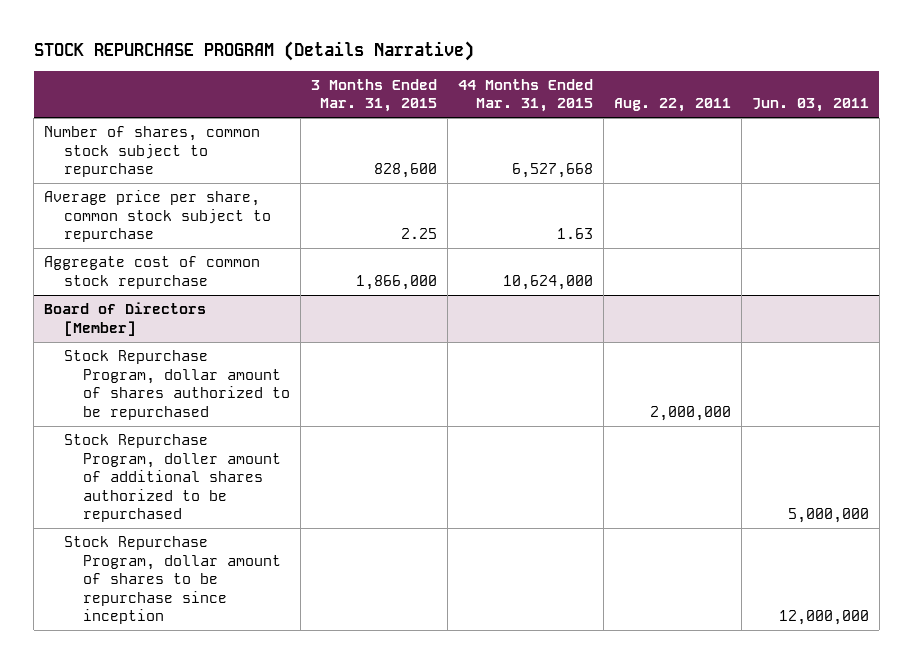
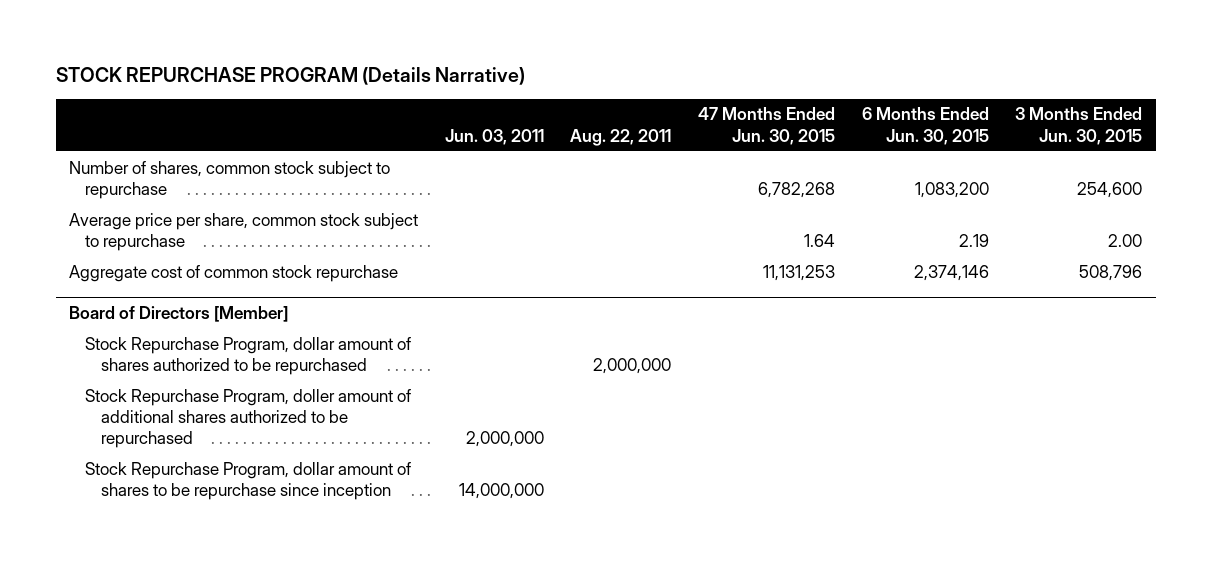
[310,78,437,113] 3 Months Ended Mar. 31, 2015 -> none
[457,78,593,113] 44 Months Ended Mar. 31, 2015 -> none
none -> [697,107,835,145] 47 Months Ended Jun. 30, 2015
none -> [861,107,989,145] 6 Months Ended Jun. 30, 2015
none -> [1015,107,1143,145] 3 Months Ended Jun. 30, 2015
[787,508,869,524] 5,000,000 -> [465,431,544,448] 2,000,000
[778,610,869,626] 12,000,000 -> [458,482,544,499] 14,000,000

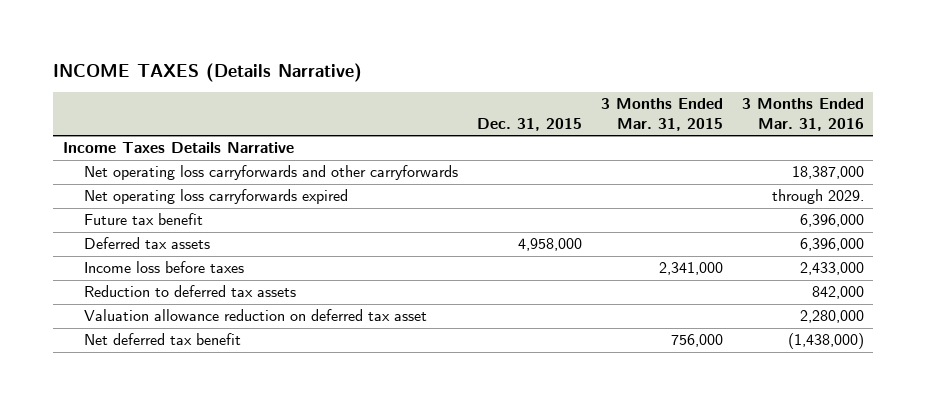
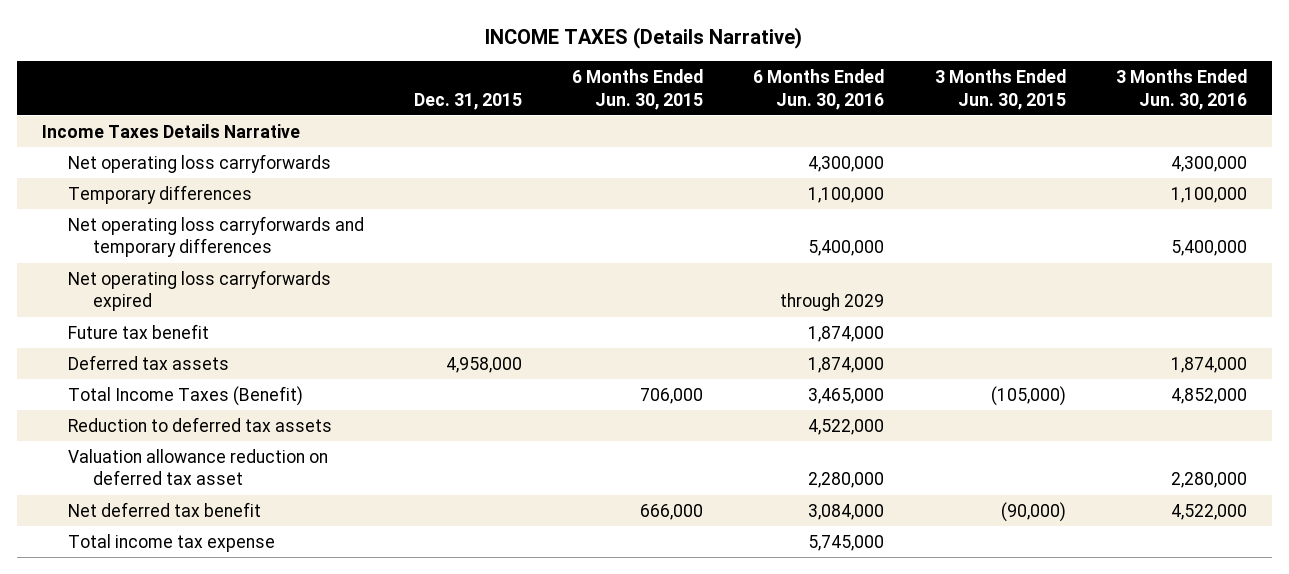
[600,98,723,131] 3 Months Ended Mar. 31, 2015 -> none
[741,98,864,131] 3 Months Ended Mar. 31, 2016 -> none
none -> [572,69,704,110] 6 Months Ended Jun. 30, 2015
none -> [753,69,885,110] 6 Months Ended Jun. 30, 2016
none -> [934,69,1066,110] 3 Months Ended Jun. 30, 2015
none -> [1115,69,1247,110] 3 Months Ended Jun. 30, 2016
none -> [67,153,331,173] Net operating loss carryforwards
none -> [67,184,252,204] Temporary differences
[84,165,459,181] Net operating loss carryforwards and other carryforwards -> [67,215,364,258] Net operating loss carryforwards and temporary differences
[84,261,245,274] Income loss before taxes -> none
none -> [67,385,303,406] Total Income Taxes (Benefit)
none -> [67,533,275,552] Total income tax expense

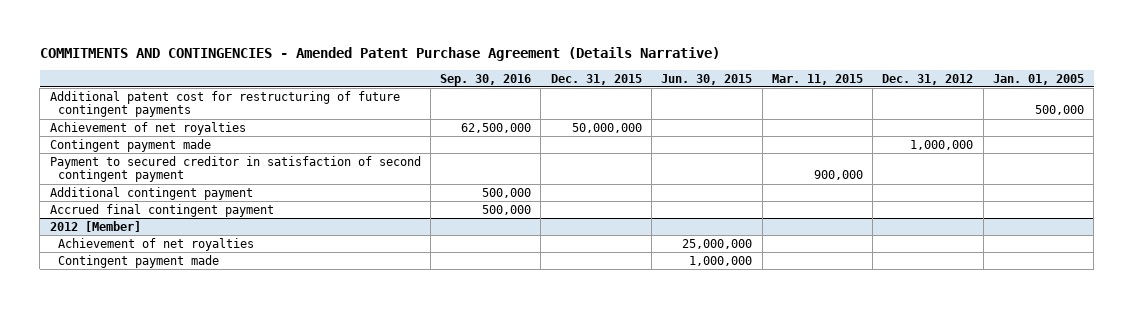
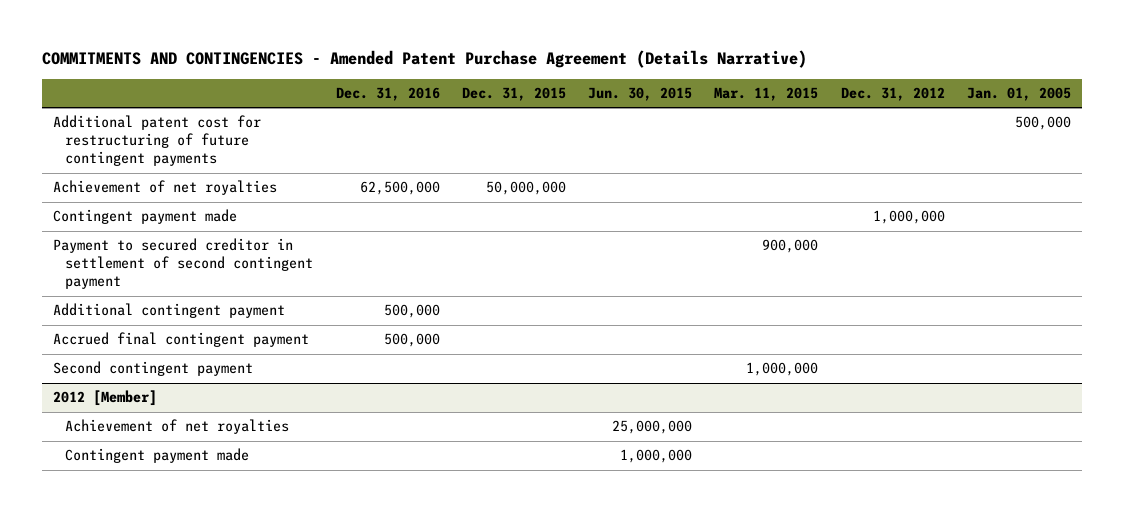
[440,73,532,86] Sep. 30, 2016 -> none
none -> [335,87,440,102] Dec. 31, 2016
[49,155,421,183] Payment to secured creditor in satisfaction of second contingent payment -> [53,238,314,290] Payment to secured creditor in settlement of second contingent payment
none -> [53,361,254,377] Second contingent payment

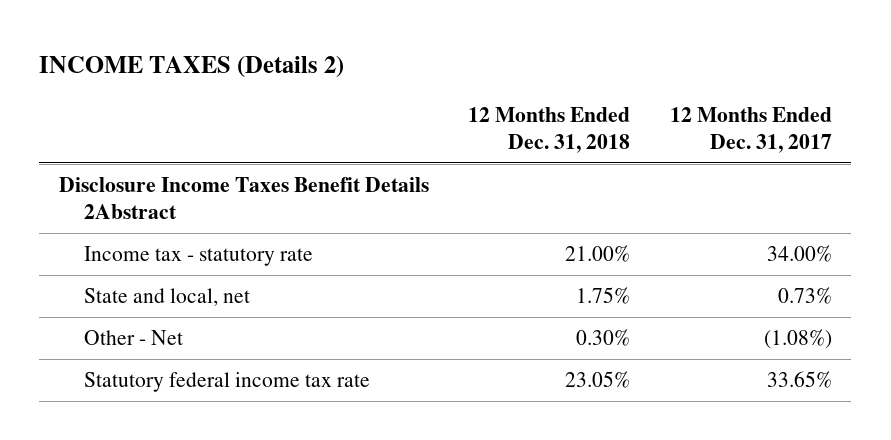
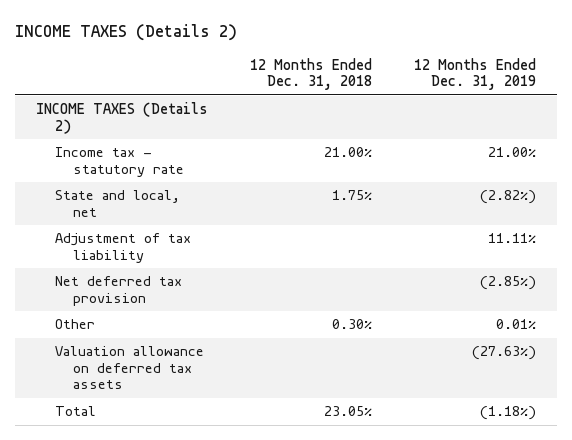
[669,106,832,153] 12 Months Ended Dec. 31, 2017 -> none
none -> [413,57,536,91] 12 Months Ended Dec. 31, 2019
[59,176,430,219] Disclosure Income Taxes Benefit Details 2Abstract -> none
none -> [35,102,208,134] INCOME TAXES (Details 2)
none -> [54,233,191,263] Adjustment of tax liability
none -> [54,276,182,306] Net deferred tax provision
[84,329,184,345] Other - Net -> [54,319,95,330] Other
none -> [54,346,204,390] Valuation allowance on deferred tax assets
[84,371,371,392] Statutory federal income tax rate -> [54,406,96,417] Total

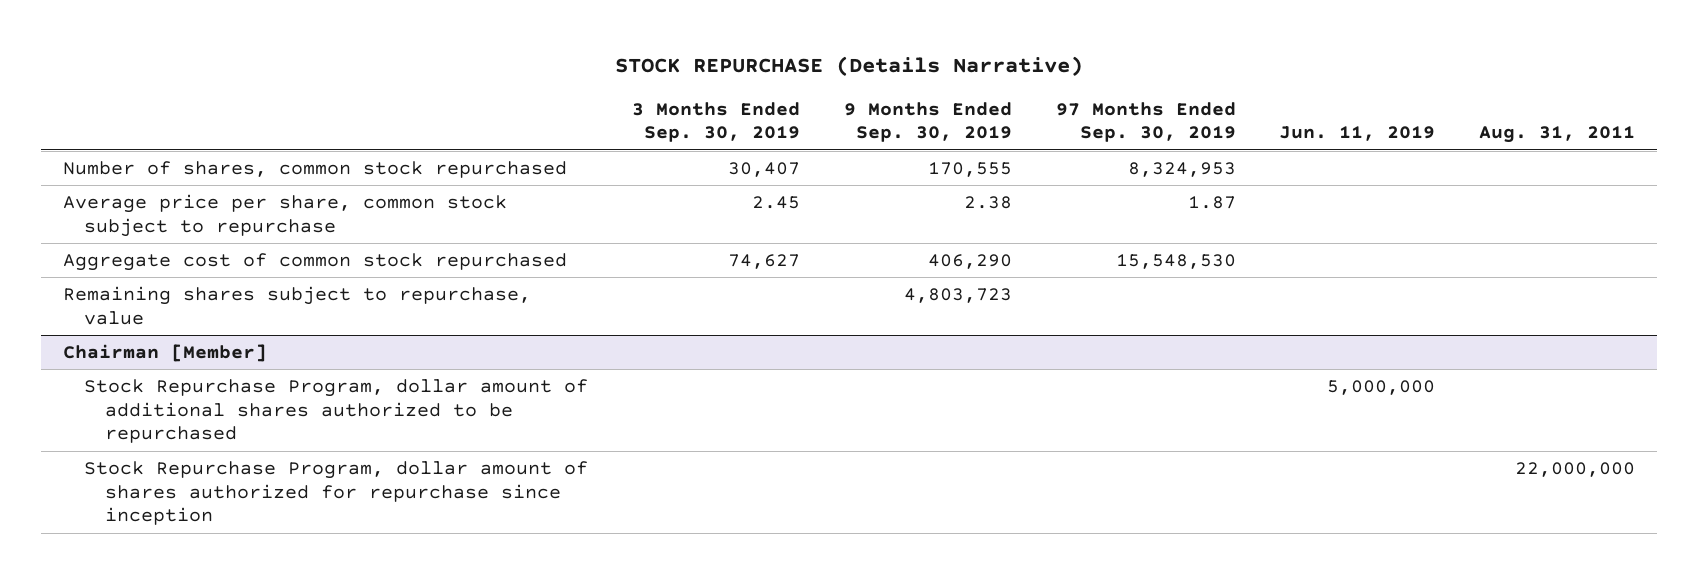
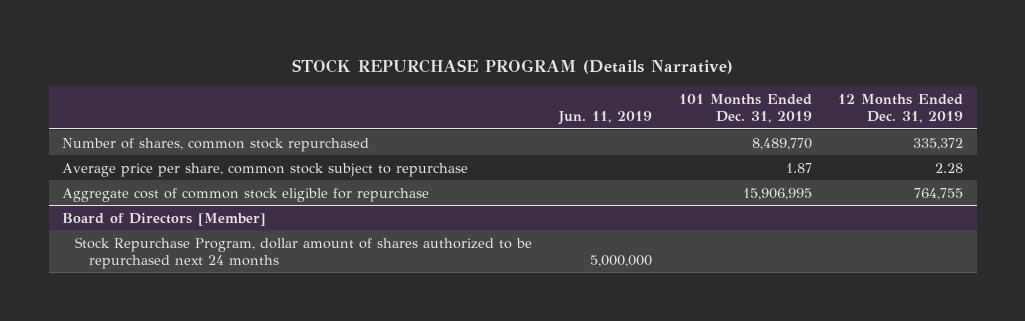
[615,56,1084,77] STOCK REPURCHASE (Details Narrative) -> [291,58,733,74] STOCK REPURCHASE PROGRAM (Details Narrative)
[631,101,800,143] 3 Months Ended Sep. 30, 2019 -> none
[843,101,1012,143] 9 Months Ended Sep. 30, 2019 -> none
[1055,101,1236,143] 97 Months Ended Sep. 30, 2019 -> none
[1479,126,1636,144] Aug. 31, 2011 -> none
none -> [678,93,812,124] 101 Months Ended Dec. 31, 2019
none -> [838,93,964,124] 12 Months Ended Dec. 31, 2019
[63,285,532,325] Remaining shares subject to repurchase, value -> none
[63,343,268,362] Chairman [Member] -> none
[84,378,589,444] Stock Repurchase Program, dollar amount of additional shares authorized to be repurchased -> none
[84,460,589,526] Stock Repurchase Program, dollar amount of shares authorized for repurchase since inception -> none
[63,252,568,271] Aggregate cost of common stock repurchased -> [62,187,430,202] Aggregate cost of common stock eligible for repurchase
none -> [62,212,267,226] Board of Directors [Member]
none -> [75,236,533,269] Stock Repurchase Program, dollar amount of shares authorized to be repurchased next 24 months

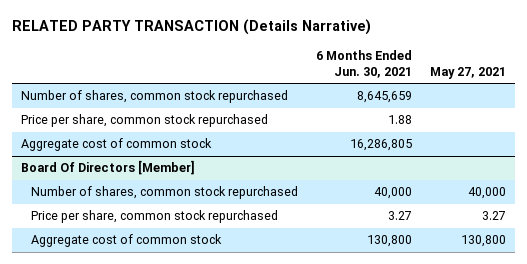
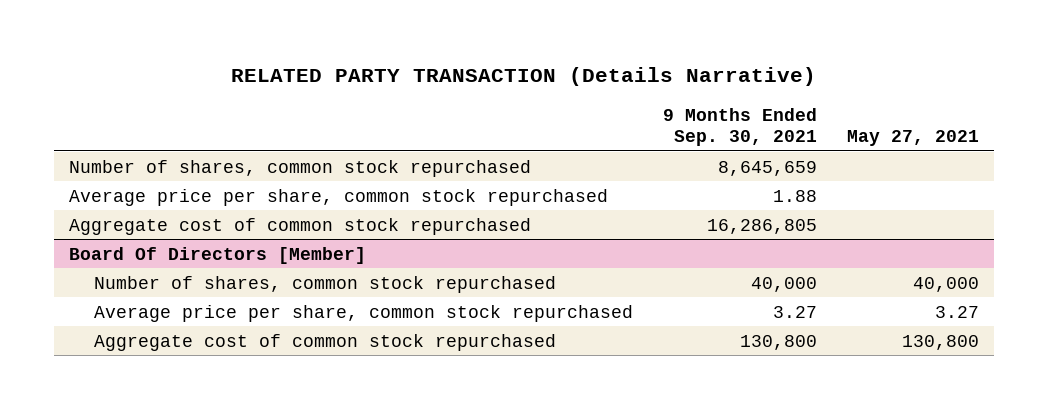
[316,50,413,78] 6 Months Ended Jun. 30, 2021 -> none
none -> [662,108,817,147] 9 Months Ended Sep. 30, 2021
[20,114,268,128] Price per share, common stock repurchased -> [68,188,608,206] Average price per share, common stock repurchased
[20,138,212,152] Aggregate cost of common stock -> [68,217,531,235] Aggregate cost of common stock repurchased
[31,210,279,224] Price per share, common stock repurchased -> [94,304,634,322] Average price per share, common stock repurchased
[31,234,223,248] Aggregate cost of common stock -> [94,333,557,351] Aggregate cost of common stock repurchased

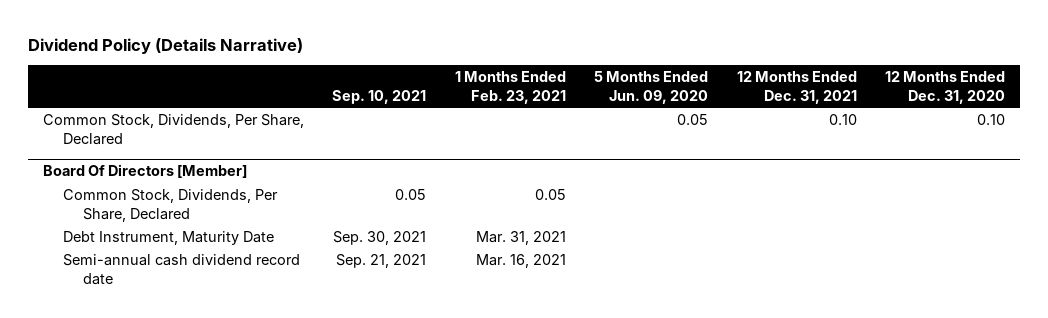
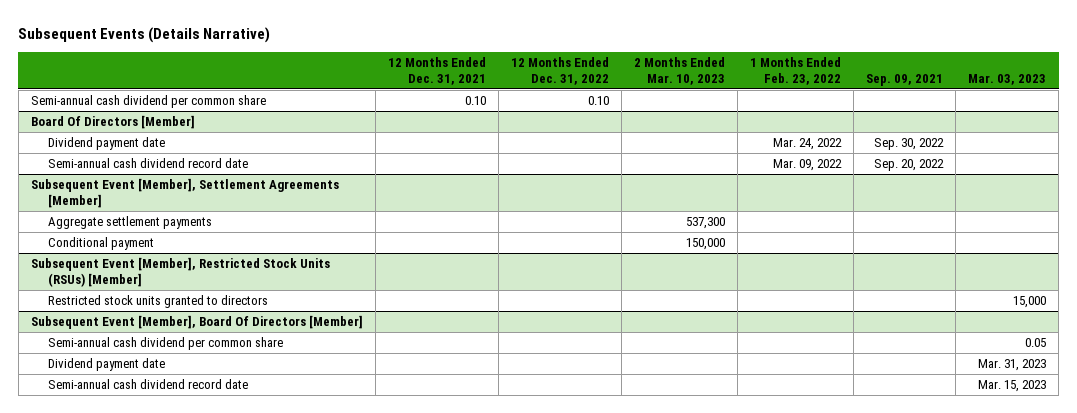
[28,37,304,54] Dividend Policy (Details Narrative) -> [18,26,271,43] Subsequent Events (Details Narrative)
[332,89,427,104] Sep. 10, 2021 -> none
[454,71,566,104] 1 Months Ended Feb. 23, 2021 -> none
[594,71,709,104] 5 Months Ended Jun. 09, 2020 -> none
[885,71,1006,104] 12 Months Ended Dec. 31, 2020 -> none
none -> [511,57,610,86] 12 Months Ended Dec. 31, 2022
none -> [634,57,726,86] 2 Months Ended Mar. 10, 2023
none -> [750,57,842,86] 1 Months Ended Feb. 23, 2022
none -> [866,74,944,87] Sep. 09, 2021
none -> [968,74,1047,86] Mar. 03, 2023
[42,113,304,145] Common Stock, Dividends, Per Share, Declared -> [30,94,266,108] Semi-annual cash dividend per common share
[62,188,278,222] Common Stock, Dividends, Per Share, Declared -> none
[62,230,274,245] Debt Instrument, Maturity Date -> [48,136,166,150] Dividend payment date
none -> [30,177,339,208] Subsequent Event [Member], Settlement Agreements [Member]
none -> [48,215,213,229] Aggregate settlement payments
none -> [48,236,155,250] Conditional payment
none -> [30,256,330,287] Subsequent Event [Member], Restricted Stock Units (RSUs) [Member]
none -> [48,294,269,308] Restricted stock units granted to directors
none -> [30,314,363,329] Subsequent Event [Member], Board Of Directors [Member]
none -> [48,336,284,350] Semi-annual cash dividend per common share
none -> [48,357,166,371] Dividend payment date
none -> [48,378,249,389] Semi-annual cash dividend record date

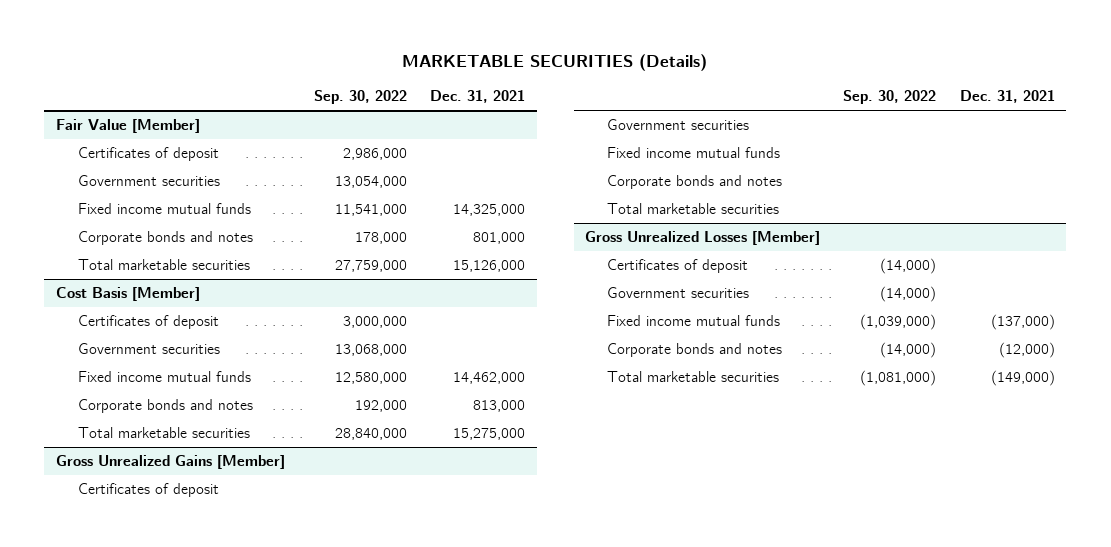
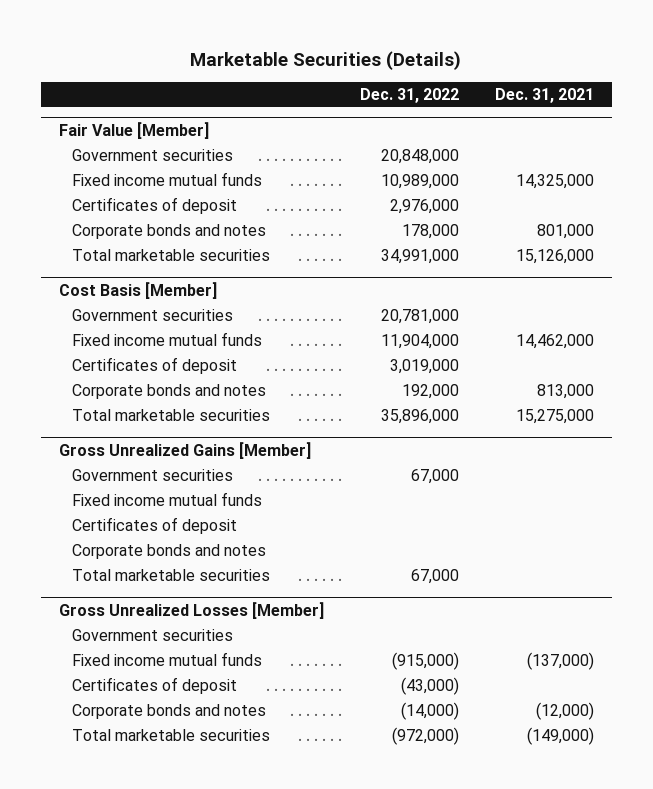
[402,54,708,72] MARKETABLE SECURITIES (Details) -> [190,50,462,70] Marketable Securities (Details)
[314,90,408,105] Sep. 30, 2022 -> none
none -> [359,87,459,103] Dec. 31, 2022
[78,147,220,162] Certificates of deposit -> [72,197,238,215] Certificates of deposit
[78,315,220,330] Certificates of deposit -> [72,357,238,375] Certificates of deposit
[78,483,220,498] Certificates of deposit -> [72,517,238,535] Certificates of deposit
[607,259,749,274] Certificates of deposit -> [72,677,238,695] Certificates of deposit

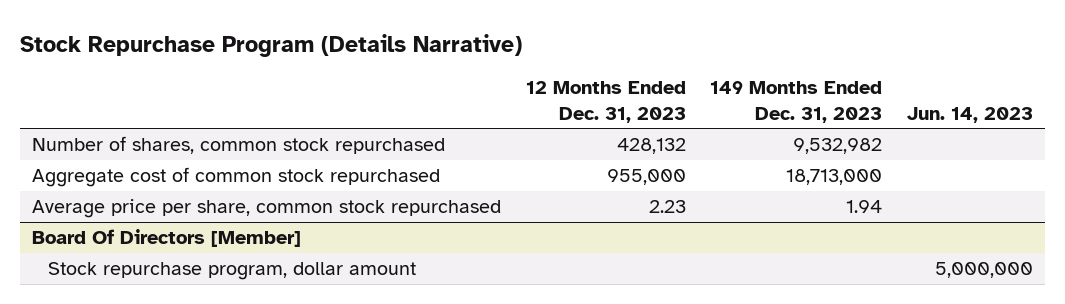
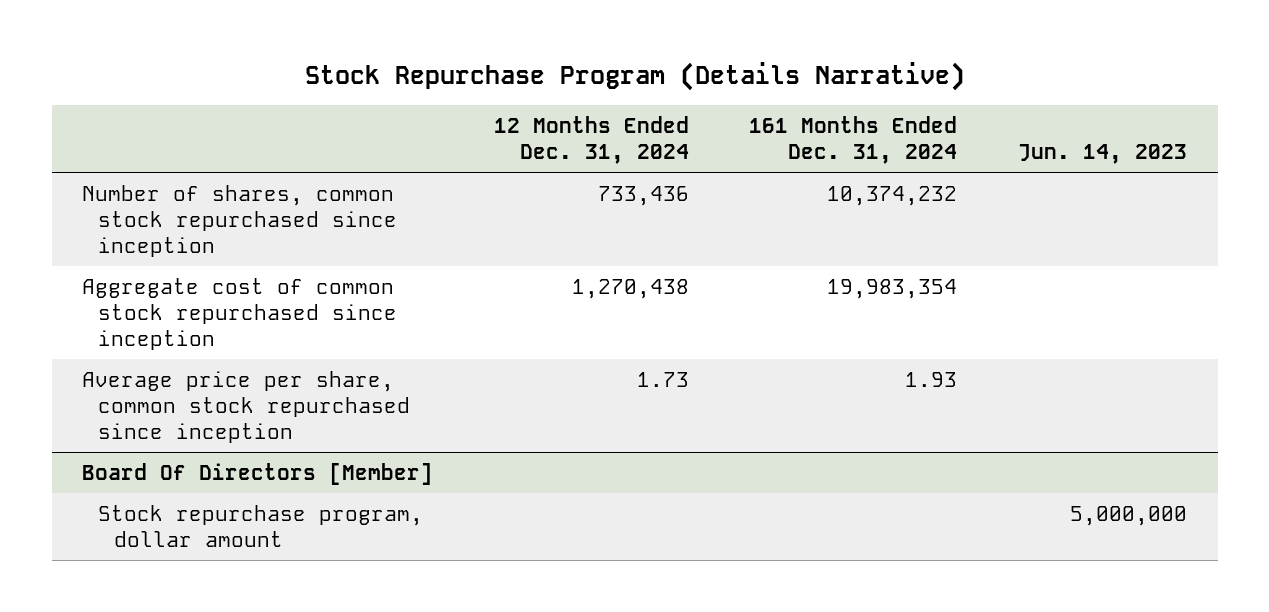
[525,81,686,123] 12 Months Ended Dec. 31, 2023 -> none
[710,81,883,123] 149 Months Ended Dec. 31, 2023 -> none
none -> [493,116,689,165] 12 Months Ended Dec. 31, 2024
none -> [749,116,958,165] 161 Months Ended Dec. 31, 2024
[32,136,446,155] Number of shares, common stock repurchased -> [81,184,398,257] Number of shares, common stock repurchased since inception
[32,167,441,188] Aggregate cost of common stock repurchased -> [81,277,398,350] Aggregate cost of common stock repurchased since inception
[32,199,502,219] Average price per share, common stock repurchased -> [81,370,411,443] Average price per share, common stock repurchased since inception

